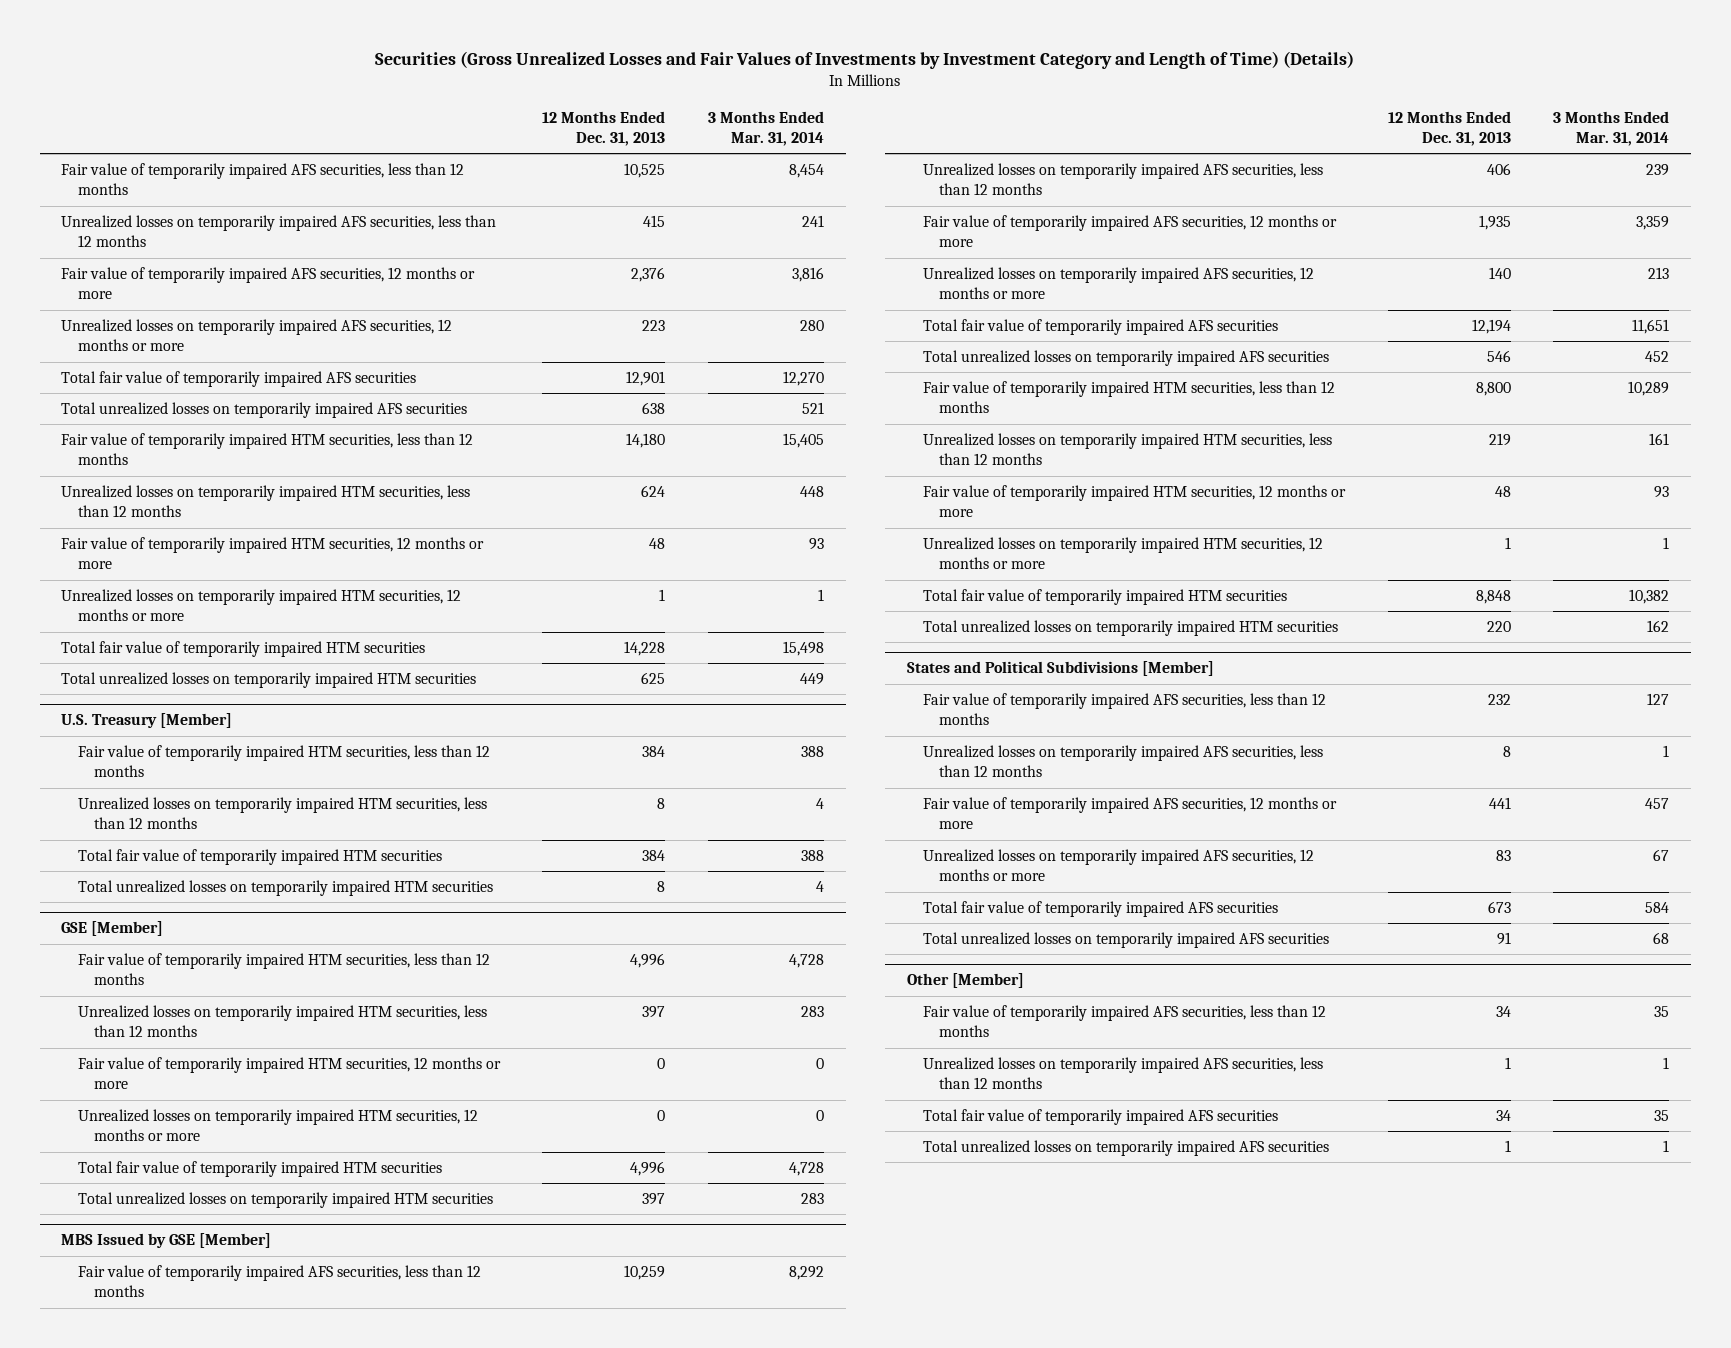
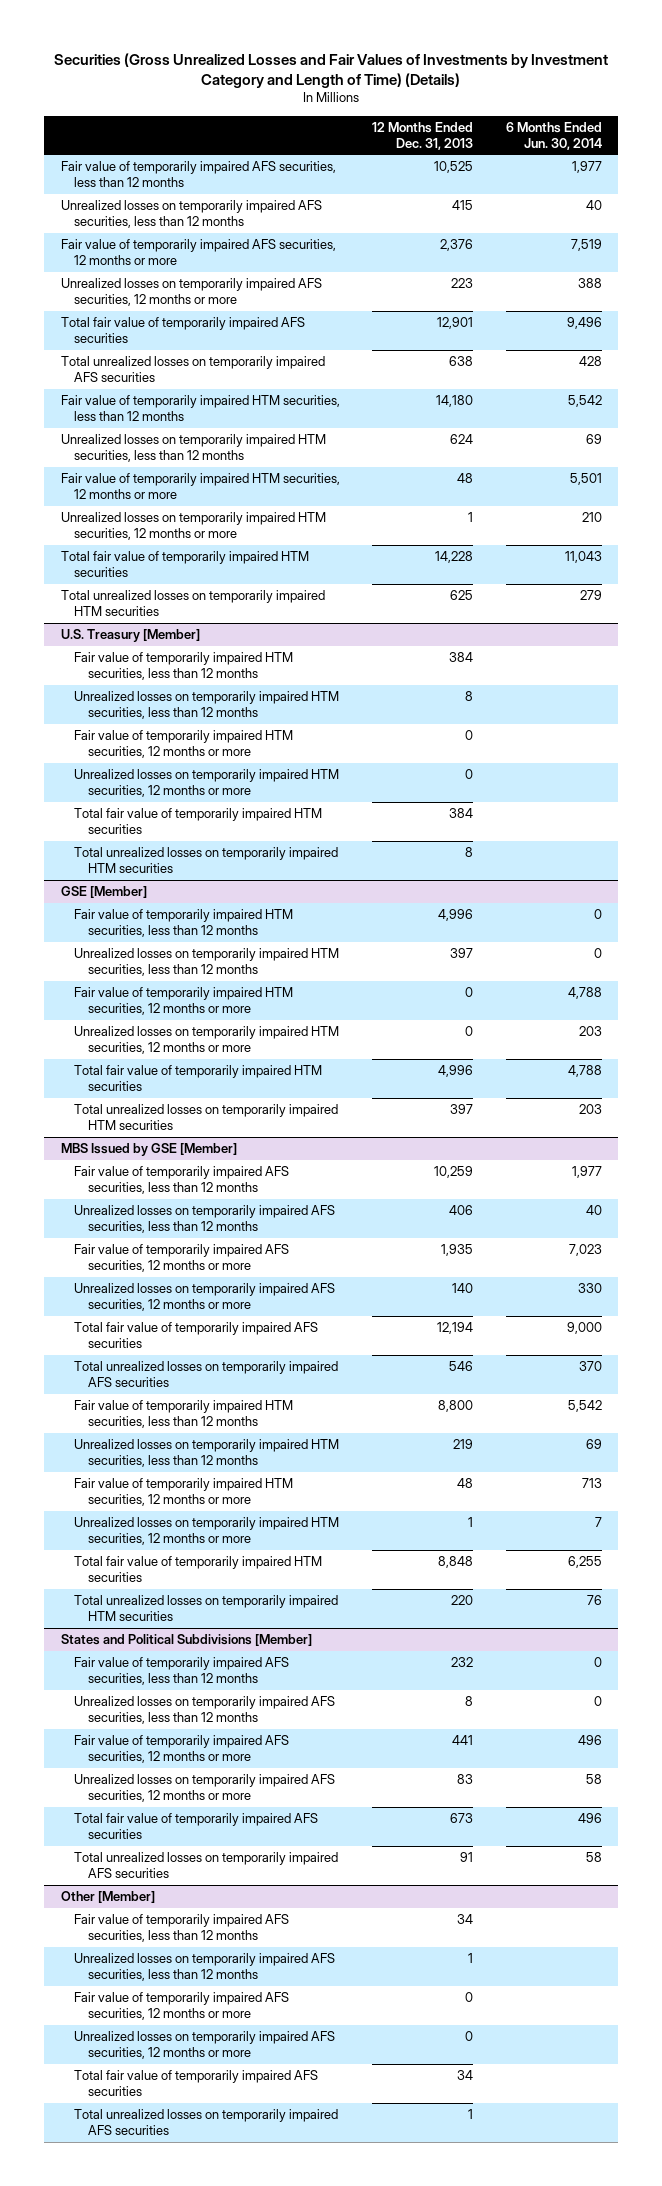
[708,110,825,147] 3 Months Ended Mar. 31, 2014 -> none
none -> [505,121,602,150] 6 Months Ended Jun. 30, 2014
none -> [74,730,294,759] Fair value of temporarily impaired HTM securities, 12 months or more
none -> [74,769,340,798] Unrealized losses on temporarily impaired HTM securities, 12 months or more
none -> [74,1992,290,2021] Fair value of temporarily impaired AFS securities, 12 months or more
none -> [74,2031,336,2060] Unrealized losses on temporarily impaired AFS securities, 12 months or more

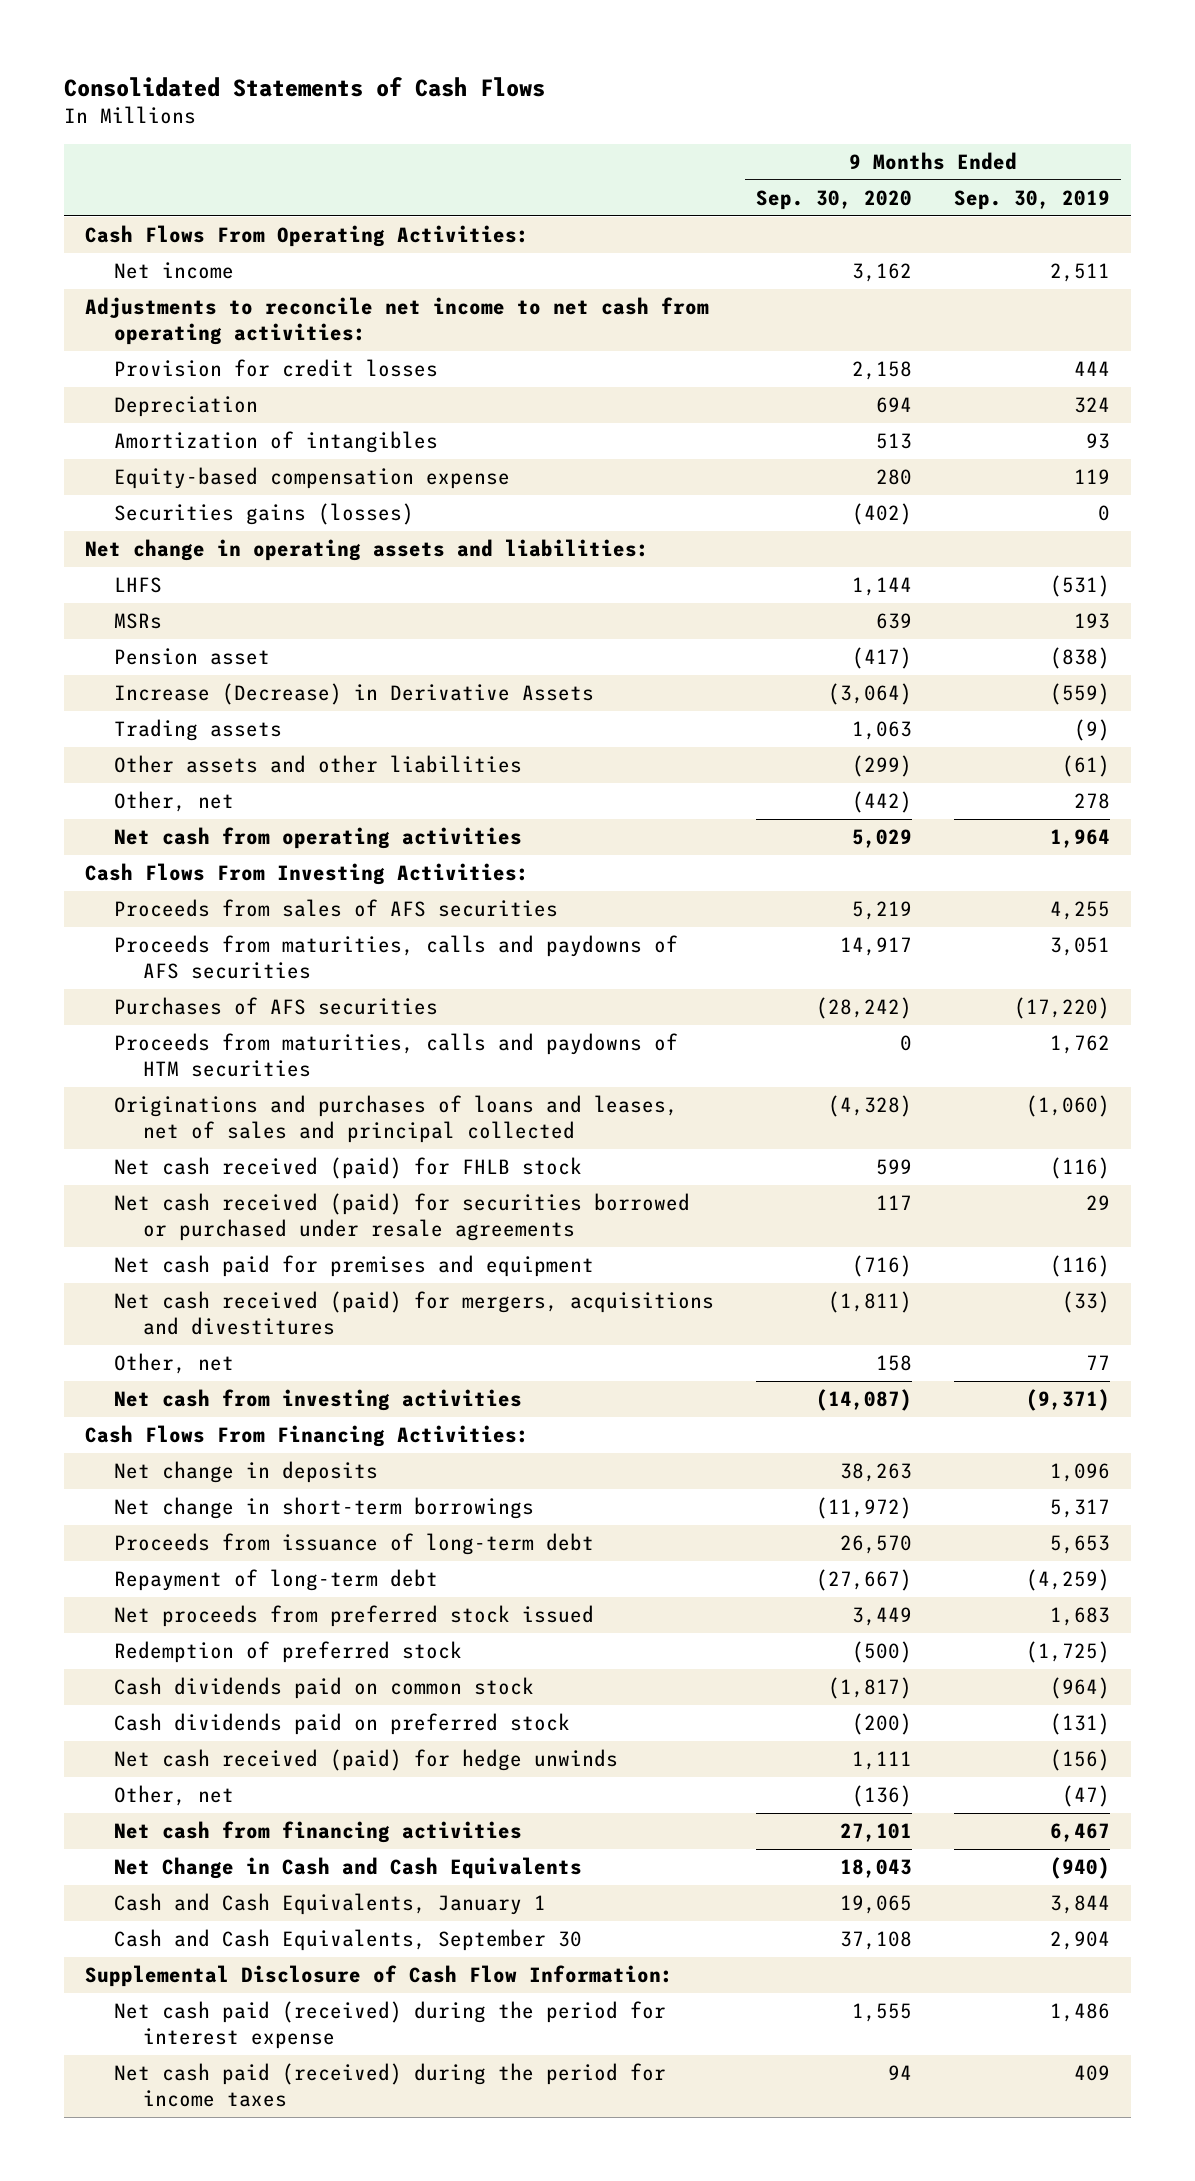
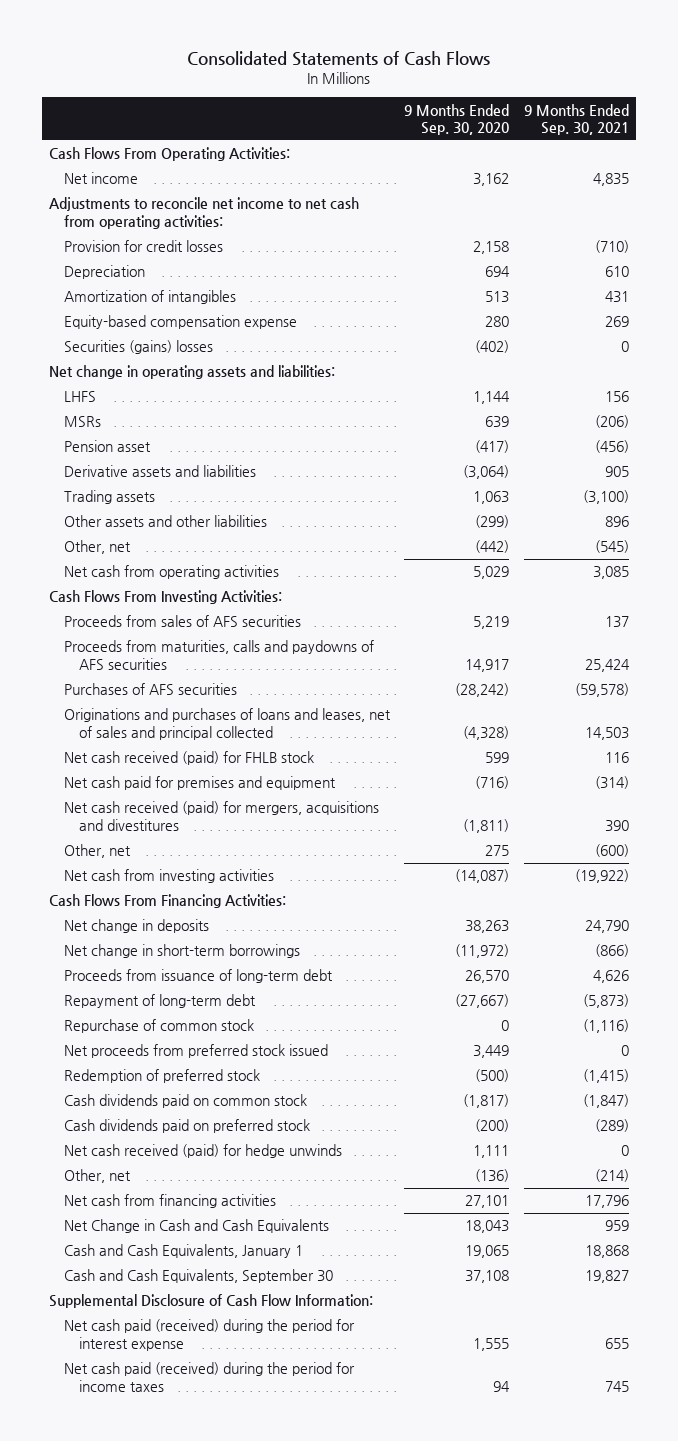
[953,189,1110,210] Sep. 30, 2019 -> none
none -> [523,103,629,136] 9 Months Ended Sep. 30, 2021
[113,503,414,526] Securities gains (losses) -> [63,340,213,355] Securities (gains) losses
[113,683,594,706] Increase (Decrease) in Derivative Assets -> [63,465,256,478] Derivative assets and liabilities
[113,1033,678,1078] Proceeds from maturities, calls and paydowns of HTM securities -> none
[113,1193,690,1242] Net cash received (paid) for securities borrowed or purchased under resale agreements -> none
[875,1355,912,1372] 158 -> [485,845,510,857] 275
none -> [63,1019,254,1034] Repurchase of common stock

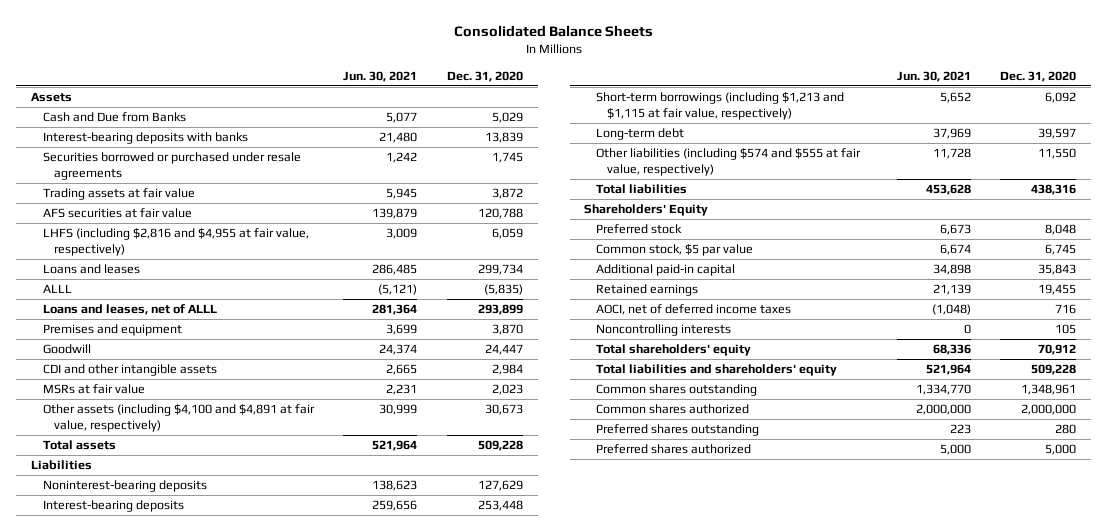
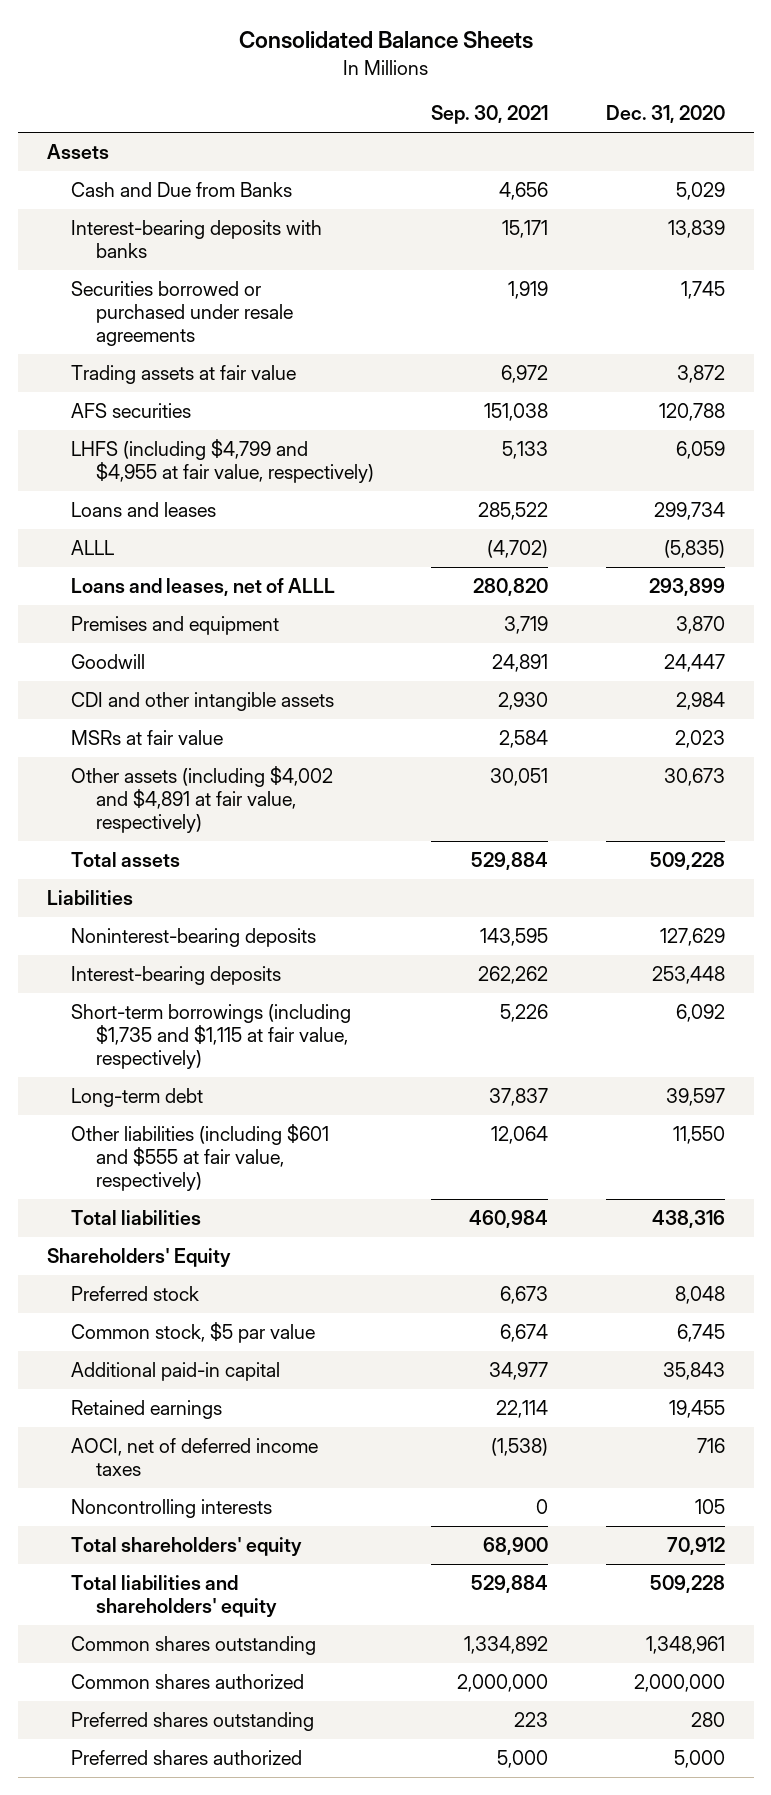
[343,70,418,82] Jun. 30, 2021 -> none
none -> [431,105,549,125] Sep. 30, 2021
[42,208,192,219] AFS securities at fair value -> [71,403,192,419] AFS securities
[42,228,309,257] LHFS (including $2,816 and $4,955 at fair value, respectively) -> [71,439,374,483] LHFS (including $4,799 and $4,955 at fair value, respectively)
[42,404,315,433] Other assets (including $4,100 and $4,891 at fair value, respectively) -> [71,766,334,833] Other assets (including $4,002 and $4,891 at fair value, respectively)
[595,92,844,121] Short-term borrowings (including $1,213 and $1,115 at fair value, respectively) -> [71,1004,352,1069] Short-term borrowings (including $1,735 and $1,115 at fair value, respectively)
[595,148,861,177] Other liabilities (including $574 and $555 at fair value, respectively) -> [71,1124,330,1191] Other liabilities (including $601 and $555 at fair value, respectively)

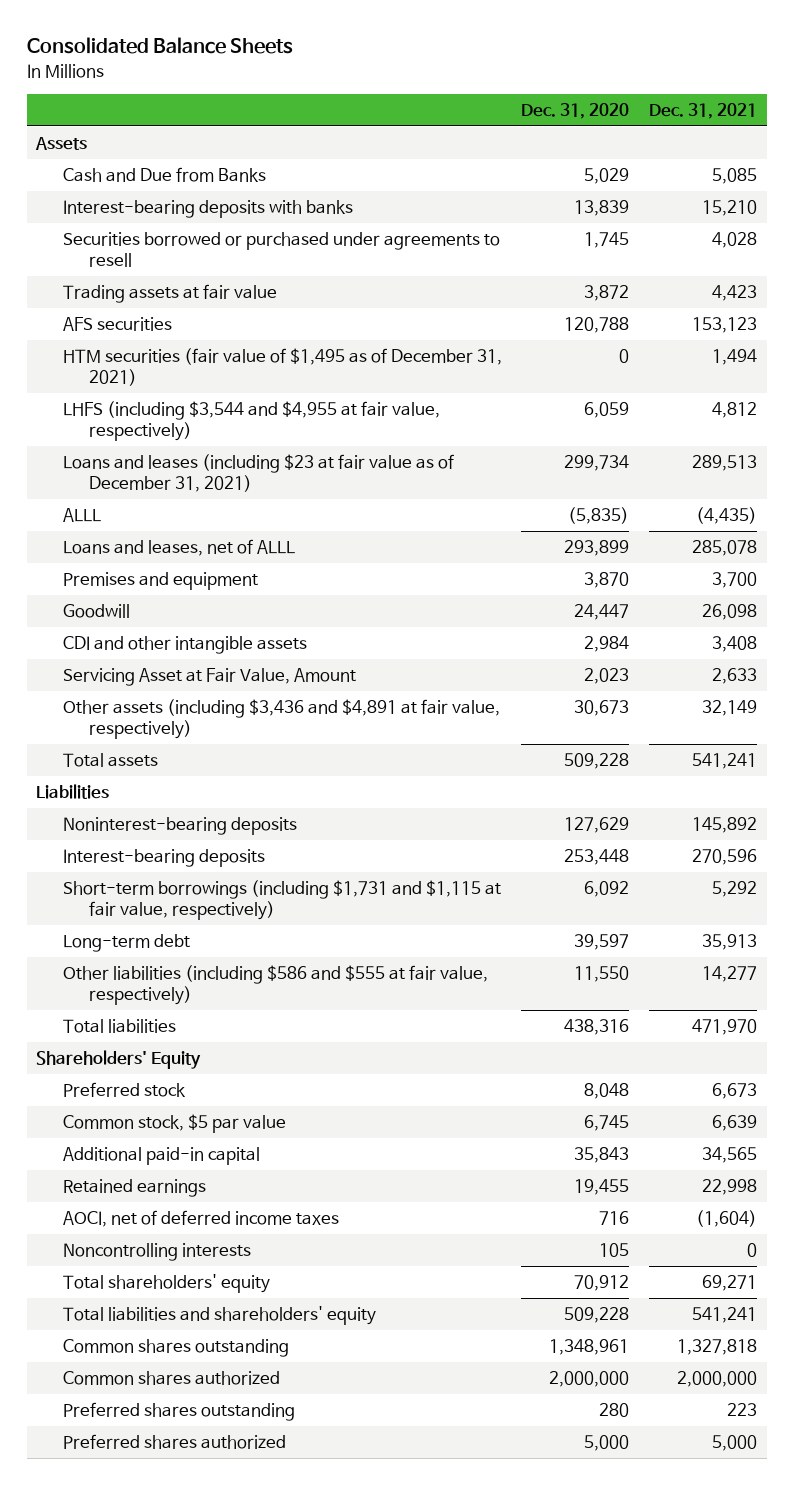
[431,105,549,125] Sep. 30, 2021 -> none
none -> [648,102,757,119] Dec. 31, 2021
[71,281,293,346] Securities borrowed or purchased under resale agreements -> [62,232,500,267] Securities borrowed or purchased under agreements to resell
none -> [62,348,502,386] HTM securities (fair value of $1,495 as of December 31, 2021)
[71,439,374,483] LHFS (including $4,799 and $4,955 at fair value, respectively) -> [62,401,440,441] LHFS (including $3,544 and $4,955 at fair value, respectively)
[71,502,217,518] Loans and leases -> [62,454,454,492] Loans and leases (including $23 at fair value as of December 31, 2021)
[71,730,224,746] MSRs at fair value -> [62,668,356,687] Servicing Asset at Fair Value, Amount
[71,766,334,833] Other assets (including $4,002 and $4,891 at fair value, respectively) -> [62,699,500,739] Other assets (including $3,436 and $4,891 at fair value, respectively)
[71,1004,352,1069] Short-term borrowings (including $1,735 and $1,115 at fair value, respectively) -> [62,880,501,920] Short-term borrowings (including $1,731 and $1,115 at fair value, respectively)
[71,1124,330,1191] Other liabilities (including $601 and $555 at fair value, respectively) -> [62,965,488,1005] Other liabilities (including $586 and $555 at fair value, respectively)

